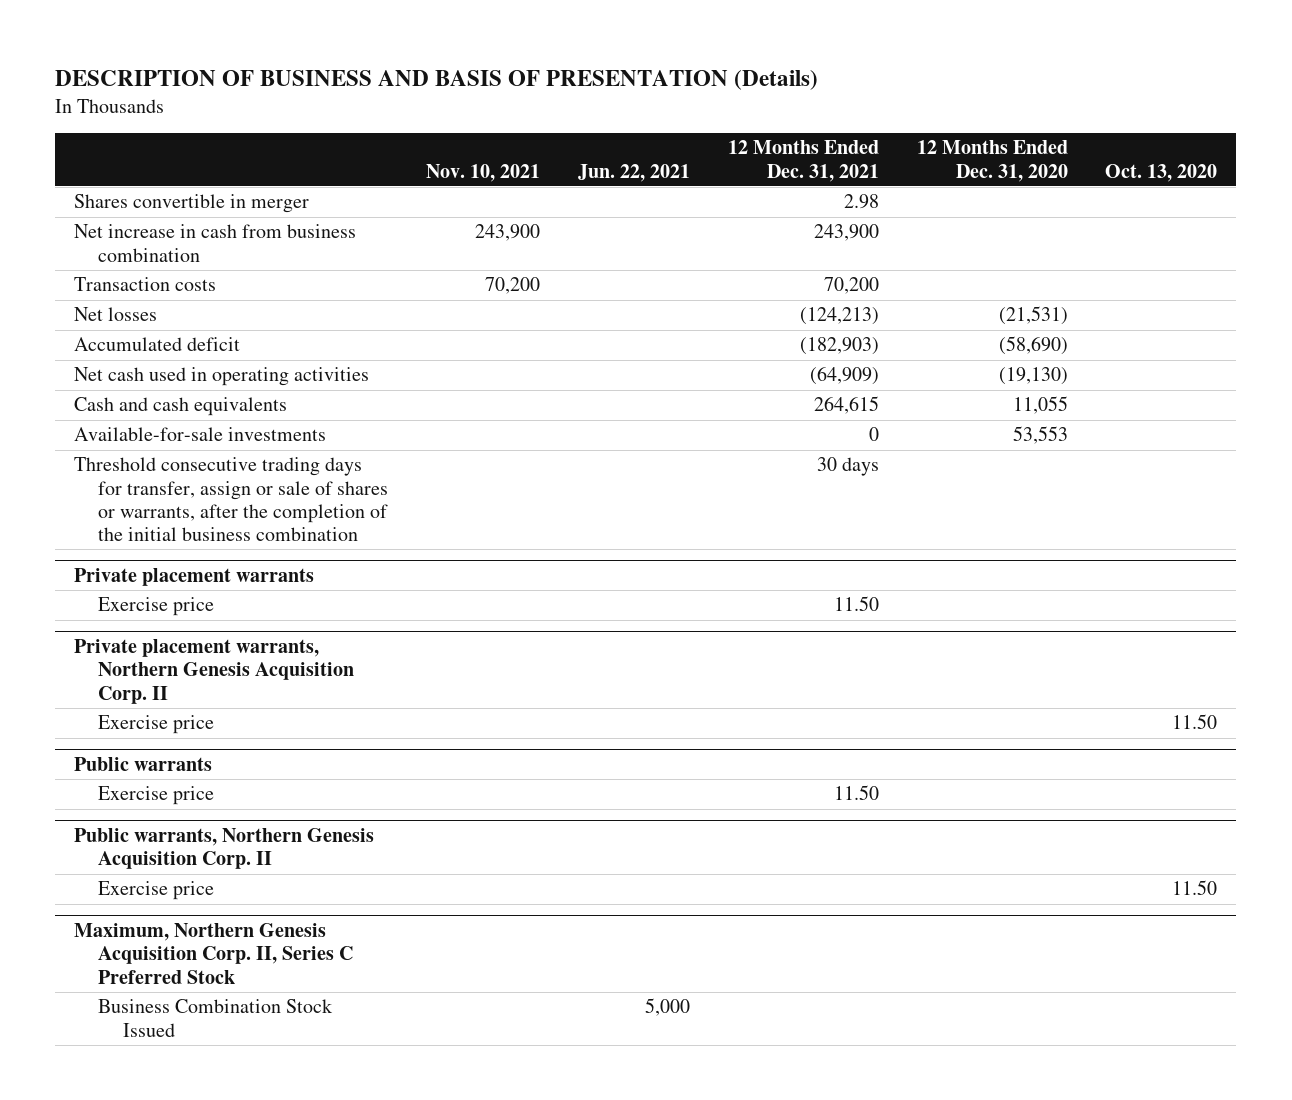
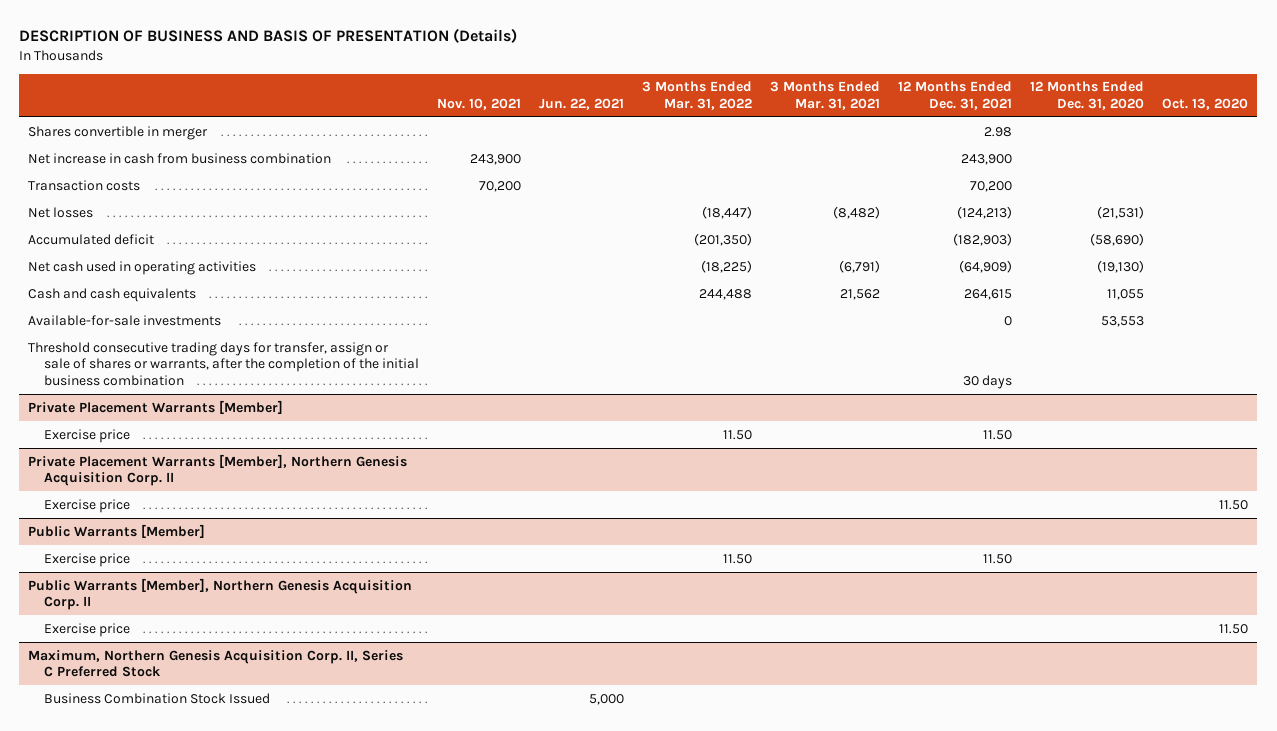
none -> [642,81,753,111] 3 Months Ended Mar. 31, 2022
none -> [770,81,881,111] 3 Months Ended Mar. 31, 2021
[74,567,315,586] Private placement warrants -> [28,399,284,414] Private Placement Warrants [Member]
[74,638,355,704] Private placement warrants, Northern Genesis Acquisition Corp. II -> [28,453,408,487] Private Placement Warrants [Member], Northern Genesis Acquisition Corp. II
[74,756,213,771] Public warrants -> [28,523,206,538] Public Warrants [Member]
[74,827,375,870] Public warrants, Northern Genesis Acquisition Corp. II -> [28,577,413,611] Public Warrants [Member], Northern Genesis Acquisition Corp. II

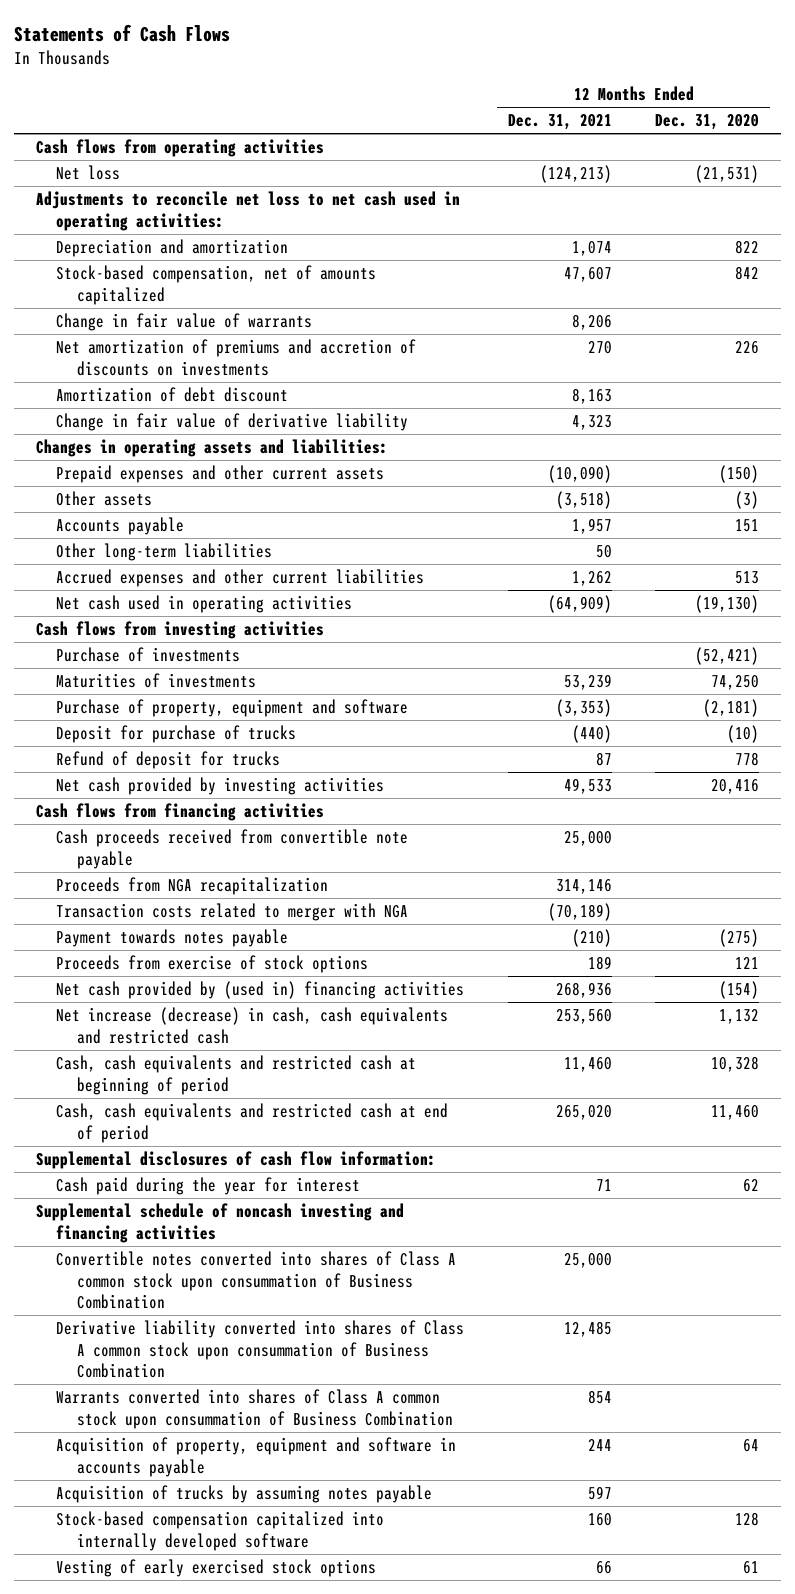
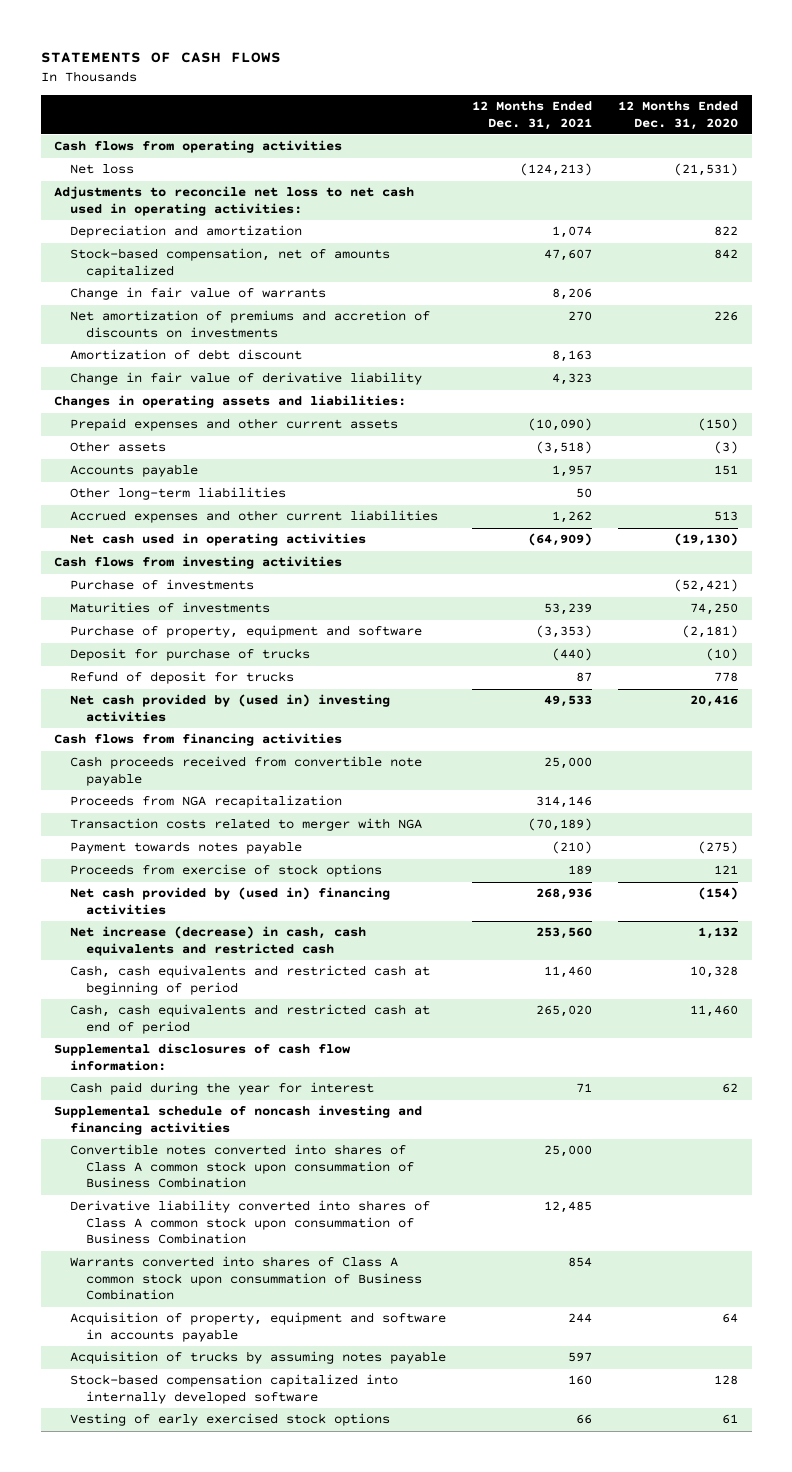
[14,23,231,42] Statements of Cash Flows -> [40,52,281,64] STATEMENTS OF CASH FLOWS
[56,776,385,795] Net cash provided by investing activities -> [70,694,391,722] Net cash provided by (used in) investing activities

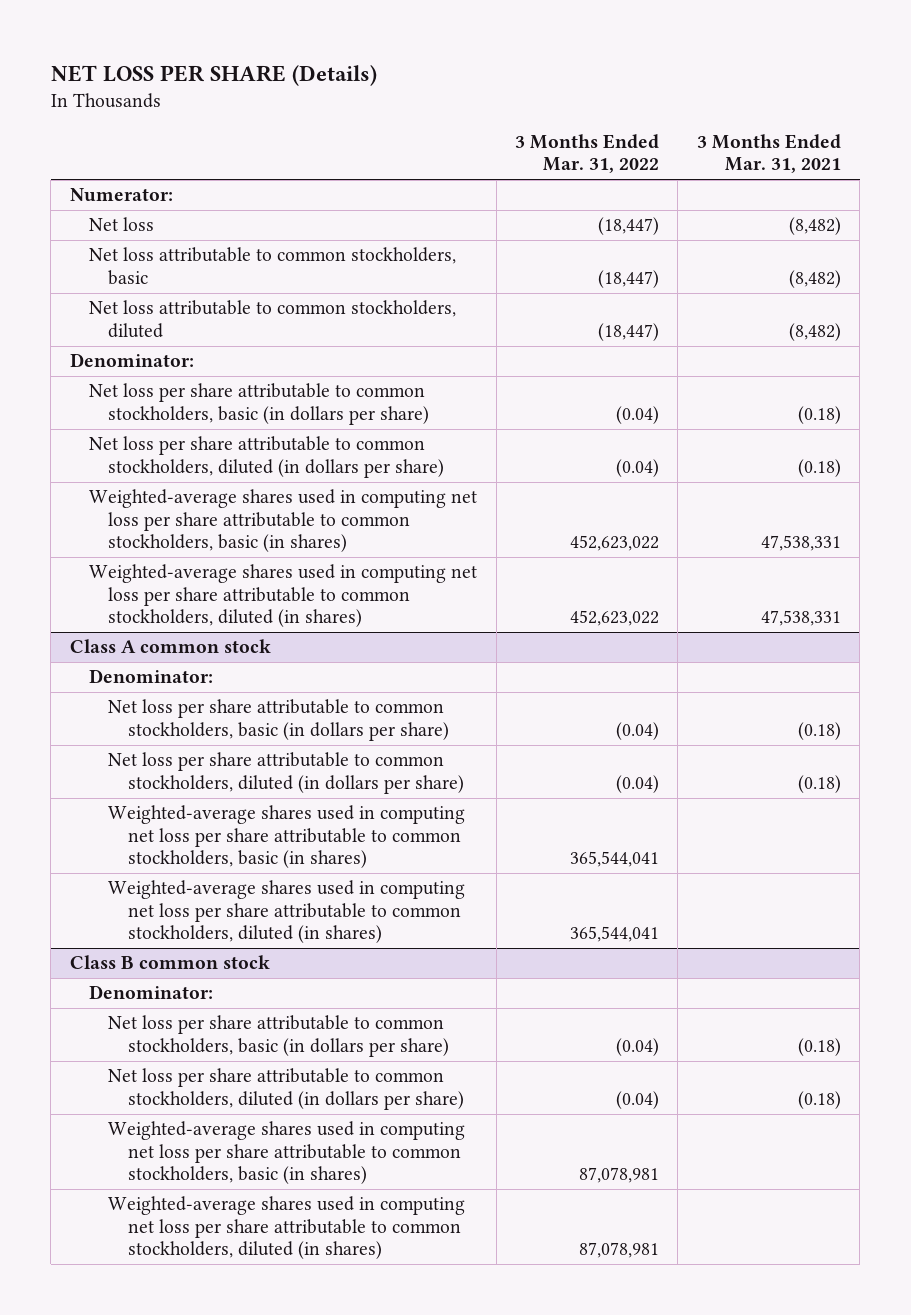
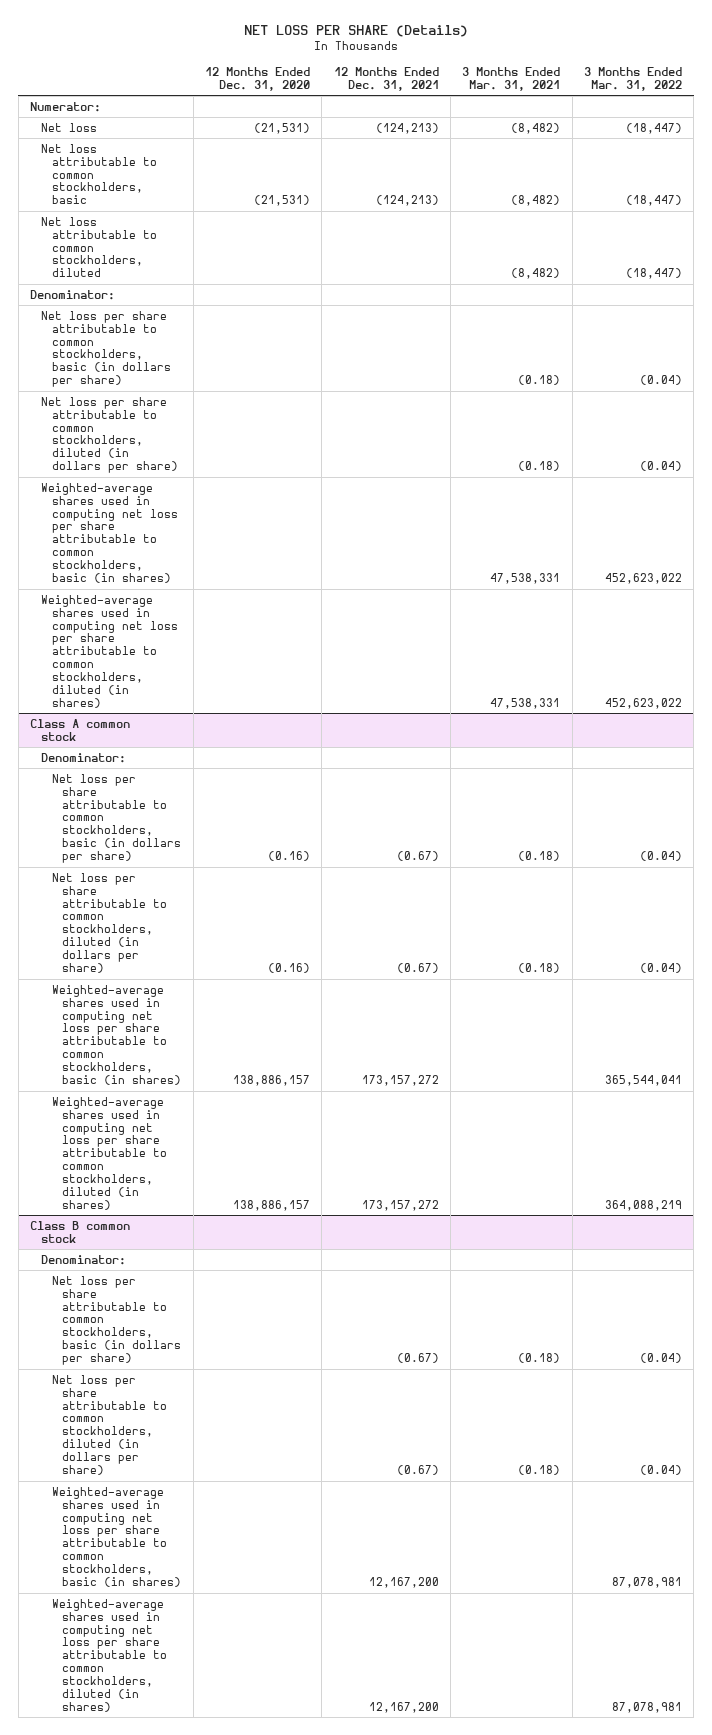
none -> [205,66,311,91] 12 Months Ended Dec. 31, 2020
none -> [333,66,439,91] 12 Months Ended Dec. 31, 2021
[569,926,659,943] 365,544,041 -> [604,1199,682,1211] 364,088,219

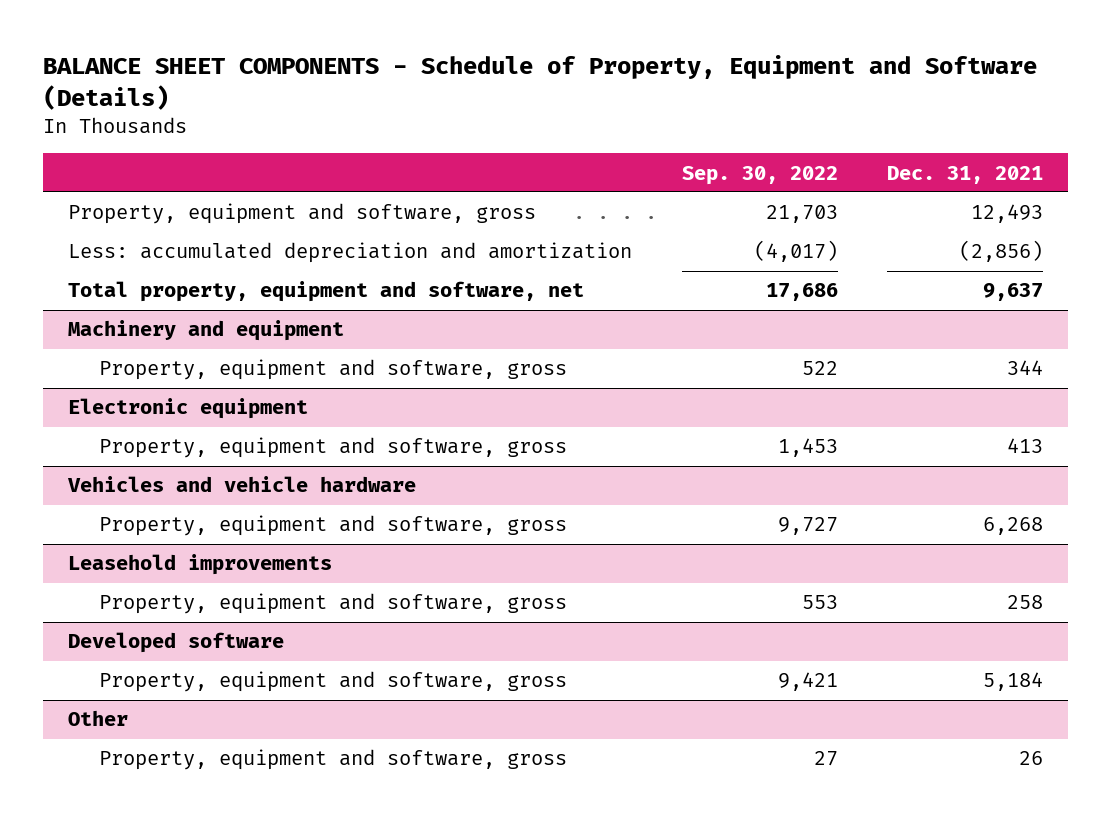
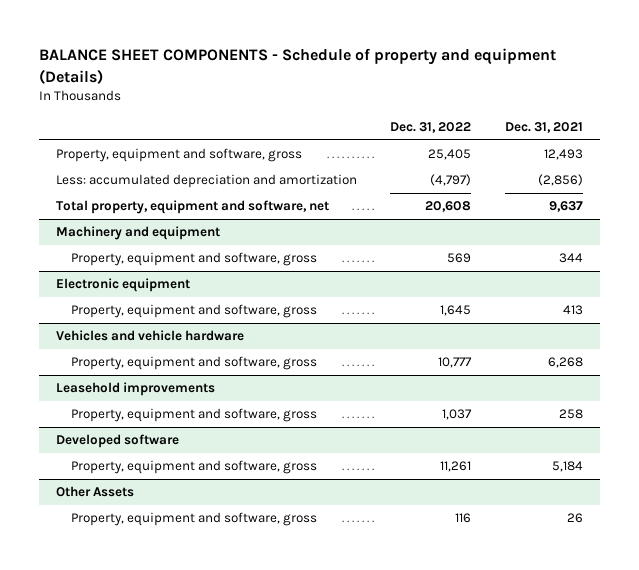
[42,55,1037,110] BALANCE SHEET COMPONENTS - Schedule of Property, Equipment and Software (Details) -> [39,48,557,84] BALANCE SHEET COMPONENTS - Schedule of property and equipment (Details)
[681,165,838,185] Sep. 30, 2022 -> none
none -> [390,122,472,134] Dec. 31, 2022
[67,710,128,727] Other -> [55,486,134,498] Other Assets

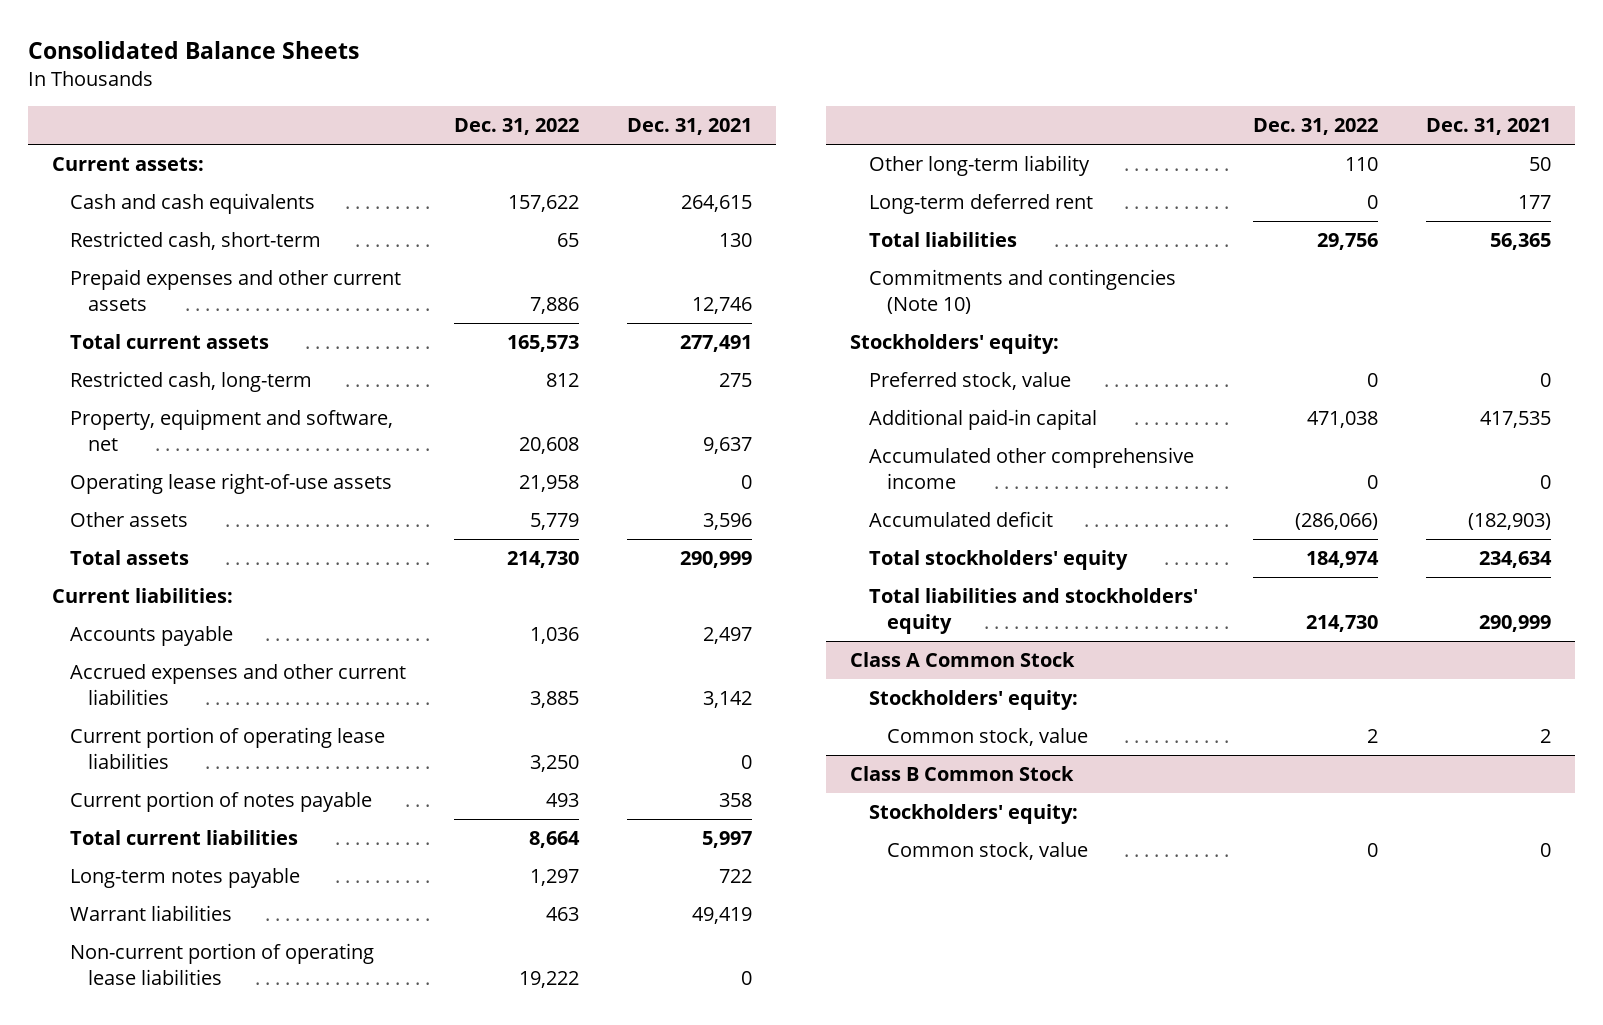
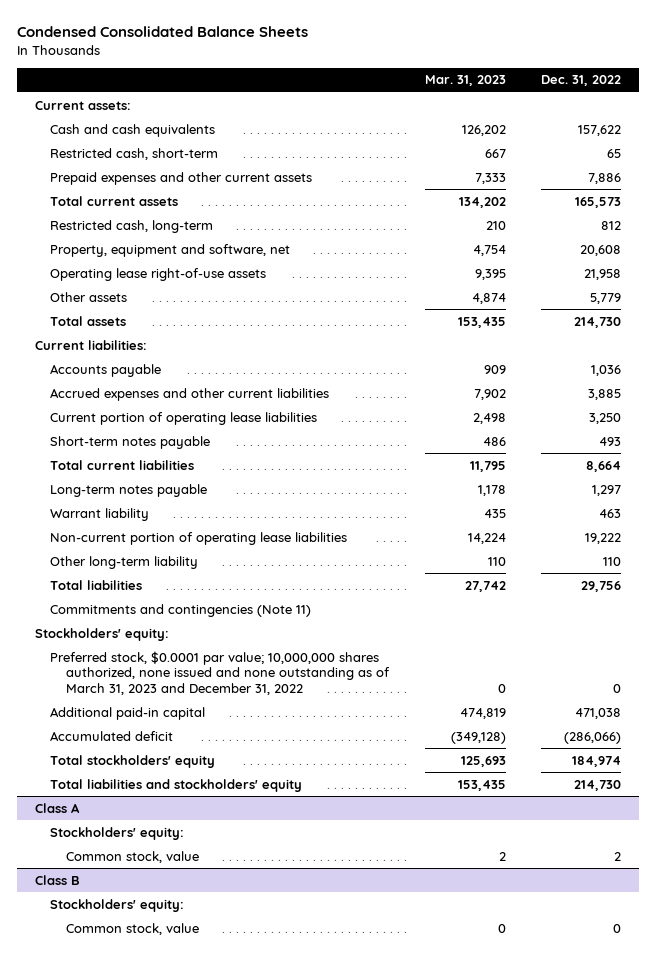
[28,41,360,60] Consolidated Balance Sheets -> [16,26,308,38] Condensed Consolidated Balance Sheets
[627,118,753,136] Dec. 31, 2021 -> none
none -> [424,75,506,87] Mar. 31, 2023
[70,791,373,813] Current portion of notes payable -> [50,435,211,449] Short-term notes payable
[70,905,233,922] Warrant liabilities -> [50,507,150,521] Warrant liability
[868,194,1093,215] Long-term deferred rent -> none
[868,269,1176,314] Commitments and contingencies (Note 10) -> [50,603,312,617] Commitments and contingencies (Note 11)
[868,372,1071,391] Preferred stock, value -> [50,650,390,695] Preferred stock, $0.0001 par value; 10,000,000 shares authorized, none issued and none outstanding as of March 31, 2023 and December 31, 2022
[868,447,1194,489] Accumulated other comprehensive income -> none
[850,652,1076,668] Class A Common Stock -> [34,802,80,813] Class A
[850,766,1075,782] Class B Common Stock -> [34,874,80,885] Class B

